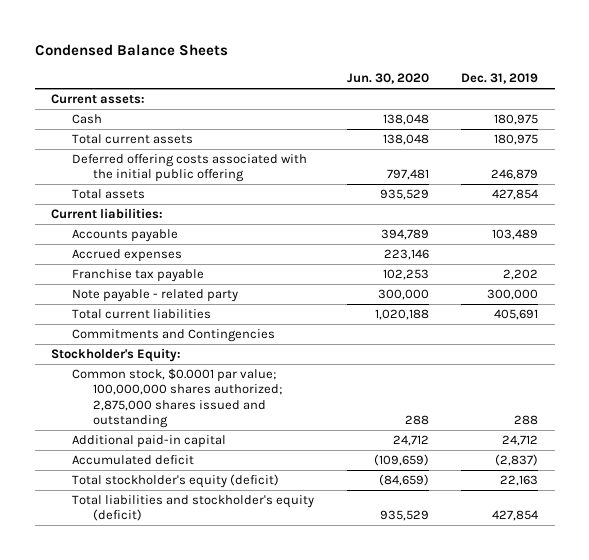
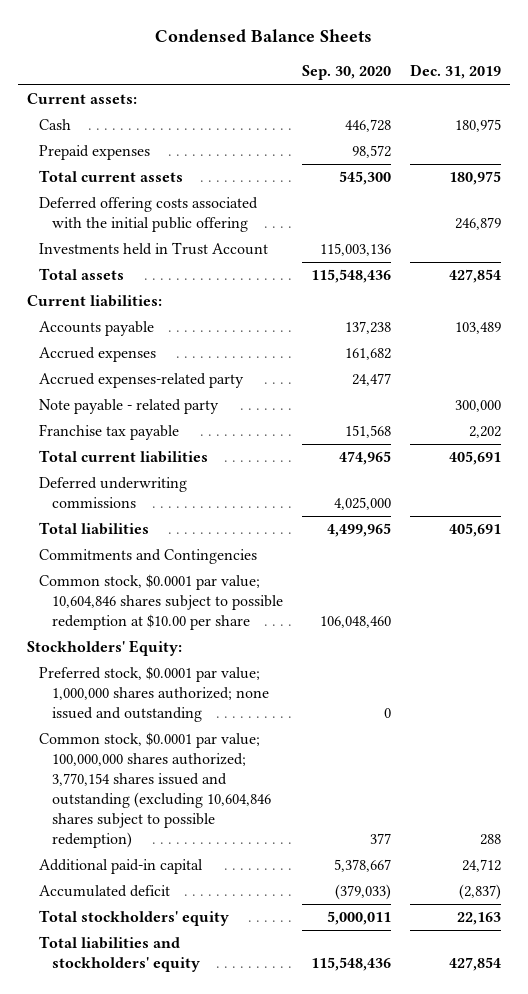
[346,73,429,85] Jun. 30, 2020 -> none
none -> [301,65,391,81] Sep. 30, 2020
none -> [39,145,151,161] Prepaid expenses
none -> [39,242,269,256] Investments held in Trust Account
none -> [39,373,245,389] Accrued expenses-related party
[71,269,204,283] Franchise tax payable -> [39,424,180,441] Franchise tax payable
none -> [39,477,188,509] Deferred underwriting commissions
none -> [39,522,150,536] Total liabilities
none -> [39,574,283,631] Common stock, $0.0001 par value; 10,604,846 shares subject to possible redemption at $10.00 per share
[51,348,182,363] Stockholder's Equity: -> [27,640,183,657] Stockholders' Equity:
none -> [39,666,269,723] Preferred stock, $0.0001 par value; 1,000,000 shares authorized; none issued and outstanding
[71,368,282,429] Common stock, $0.0001 par value; 100,000,000 shares authorized; 2,875,000 shares issued and outstanding -> [39,732,271,849] Common stock, $0.0001 par value; 100,000,000 shares authorized; 3,770,154 shares issued and outstanding (excluding 10,604,846 shares subject to possible redemption)
[71,474,279,489] Total stockholder's equity (deficit) -> [39,910,230,927] Total stockholders' equity
[71,495,314,522] Total liabilities and stockholder's equity (deficit) -> [39,936,200,973] Total liabilities and stockholders' equity

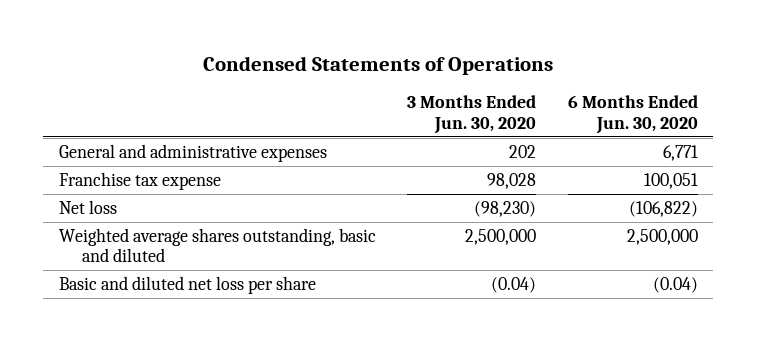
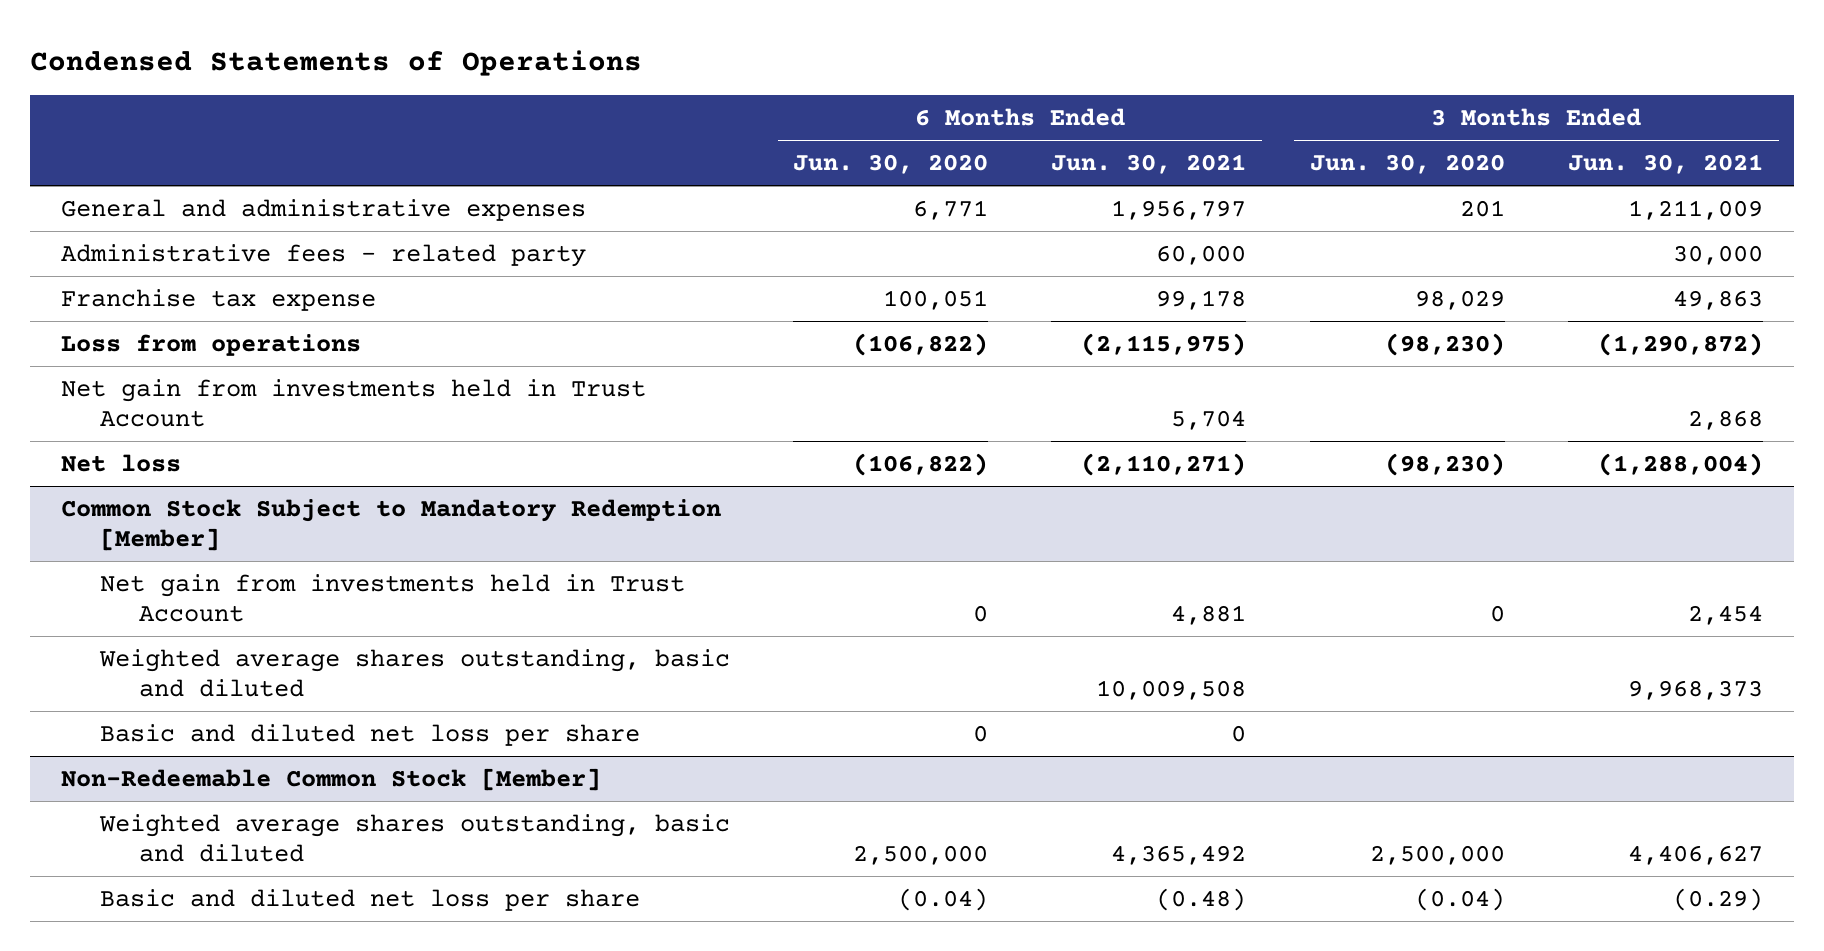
none -> [1051,154,1247,175] Jun. 30, 2021
none -> [1567,154,1763,175] Jun. 30, 2021
[509,144,537,158] 202 -> [1459,199,1505,217] 201
none -> [61,243,587,267] Administrative fees - related party
[487,172,537,189] 98,028 -> [1414,289,1505,310] 98,029
none -> [61,333,362,356] Loss from operations
none -> [61,378,647,427] Net gain from investments held in Trust Account
none -> [61,498,722,551] Common Stock Subject to Mandatory Redemption [Member]
none -> [100,573,686,622] Net gain from investments held in Trust Account
none -> [99,648,731,697] Weighted average shares outstanding, basic and diluted
none -> [100,723,641,746] Basic and diluted net loss per share
none -> [61,767,602,791] Non-Redeemable Common Stock [Member]

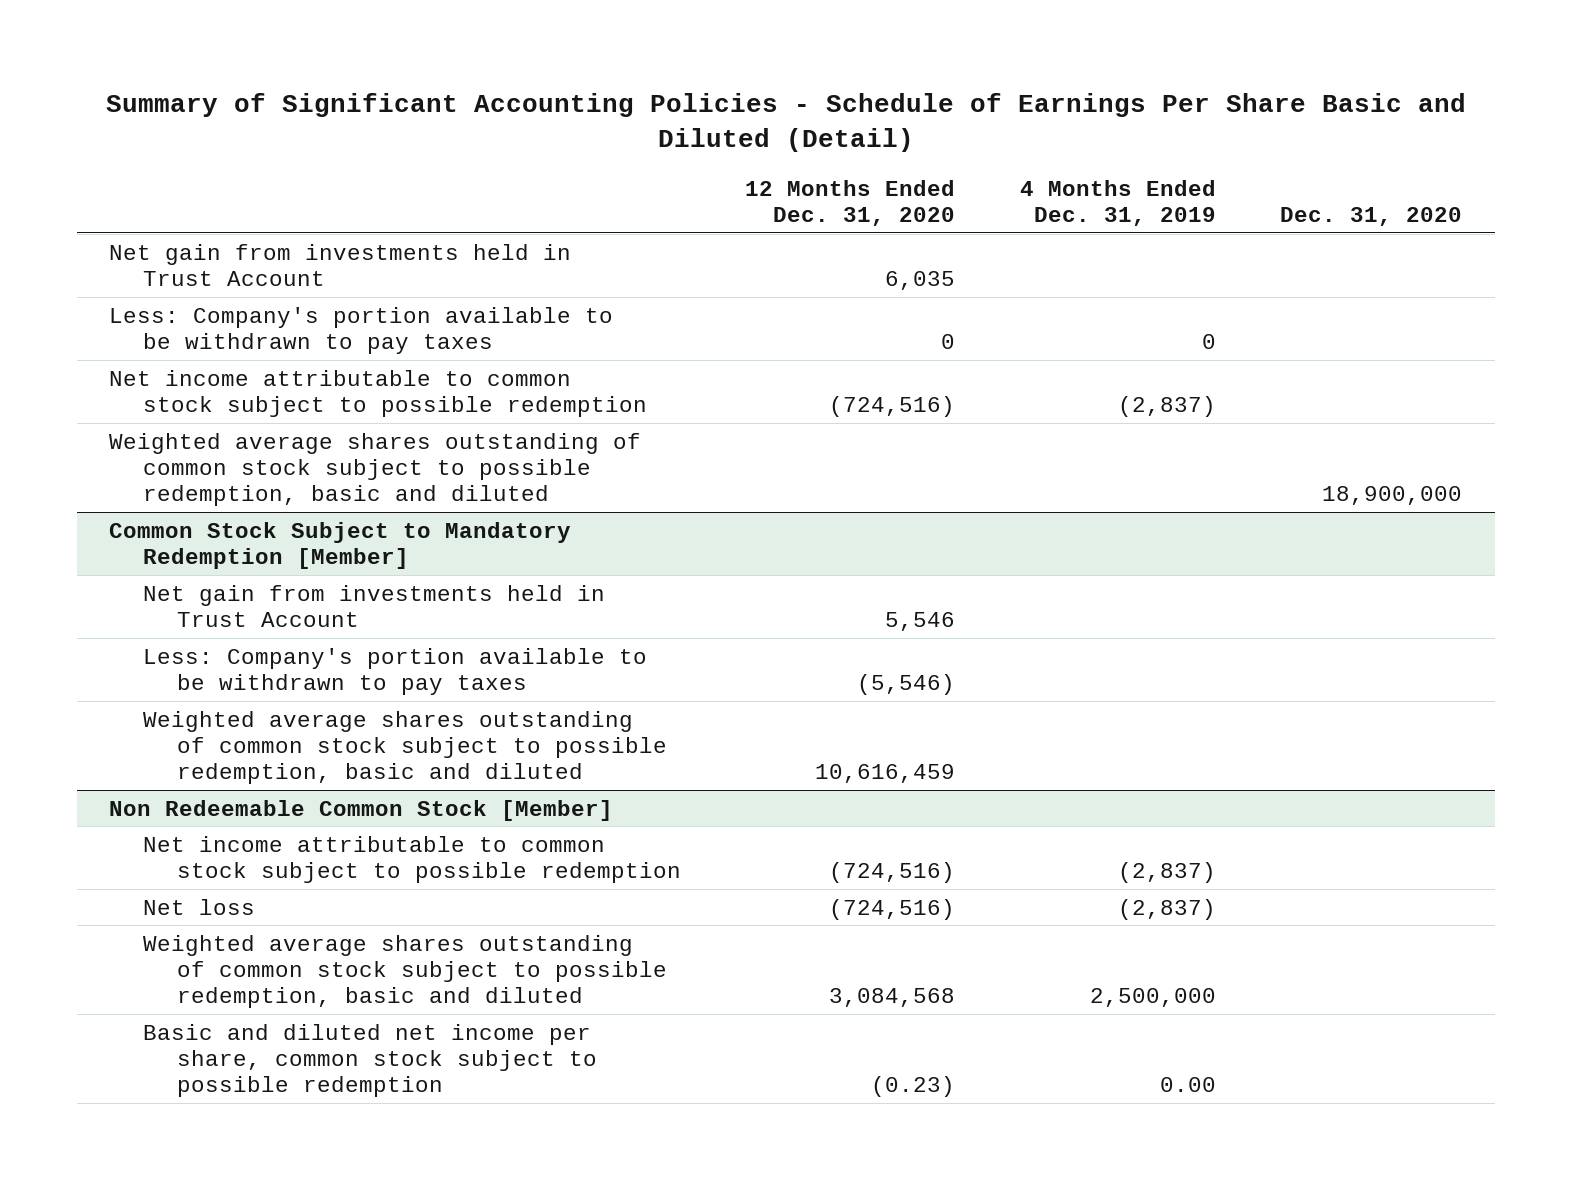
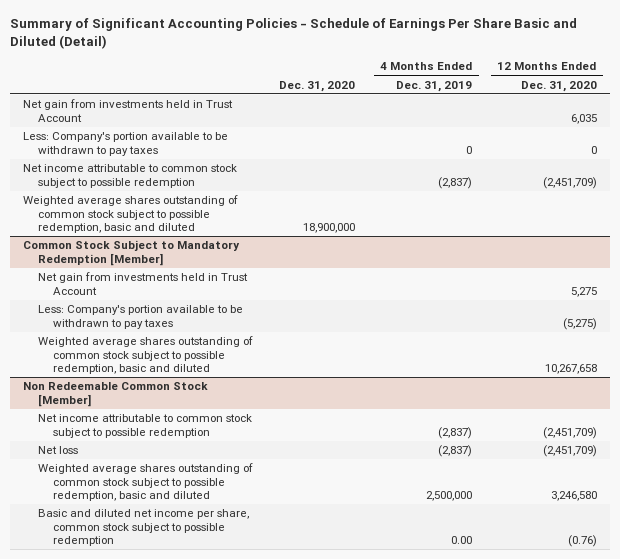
[829,395,956,417] (724,516) -> [542,176,597,189] (2,451,709)
[885,611,956,631] 5,546 -> [570,286,597,297] 5,275
[857,673,956,695] (5,546) -> [562,317,597,330] (5,275)
[815,764,956,784] 10,616,459 -> [544,363,597,374] 10,267,658
[829,861,956,883] (724,516) -> [542,426,597,439] (2,451,709)
[829,898,956,920] (724,516) -> [542,445,597,458] (2,451,709)
[829,988,956,1008] 3,084,568 -> [550,490,597,501] 3,246,580
[871,1076,956,1098] (0.23) -> [567,534,597,547] (0.76)

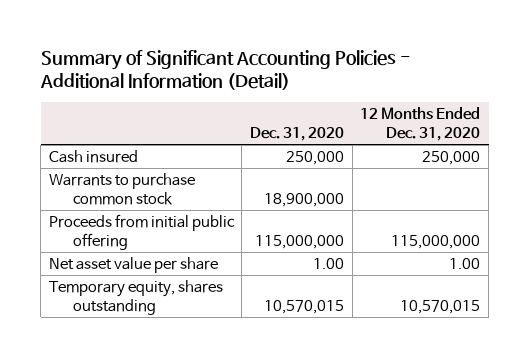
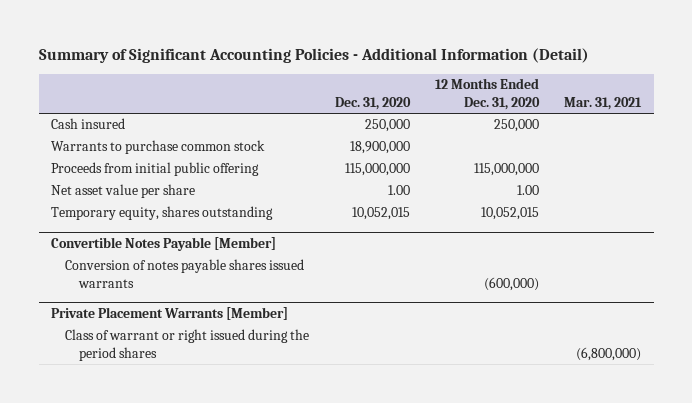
none -> [563,96,642,110] Mar. 31, 2021
[264,299,345,314] 10,570,015 -> [351,207,410,221] 10,052,015
[400,299,481,314] 10,570,015 -> [480,207,539,221] 10,052,015
none -> [51,237,277,252] Convertible Notes Payable [Member]
none -> [65,259,305,289] Conversion of notes payable shares issued warrants
none -> [51,307,289,321] Private Placement Warrants [Member]
none -> [65,329,310,362] Class of warrant or right issued during the period shares

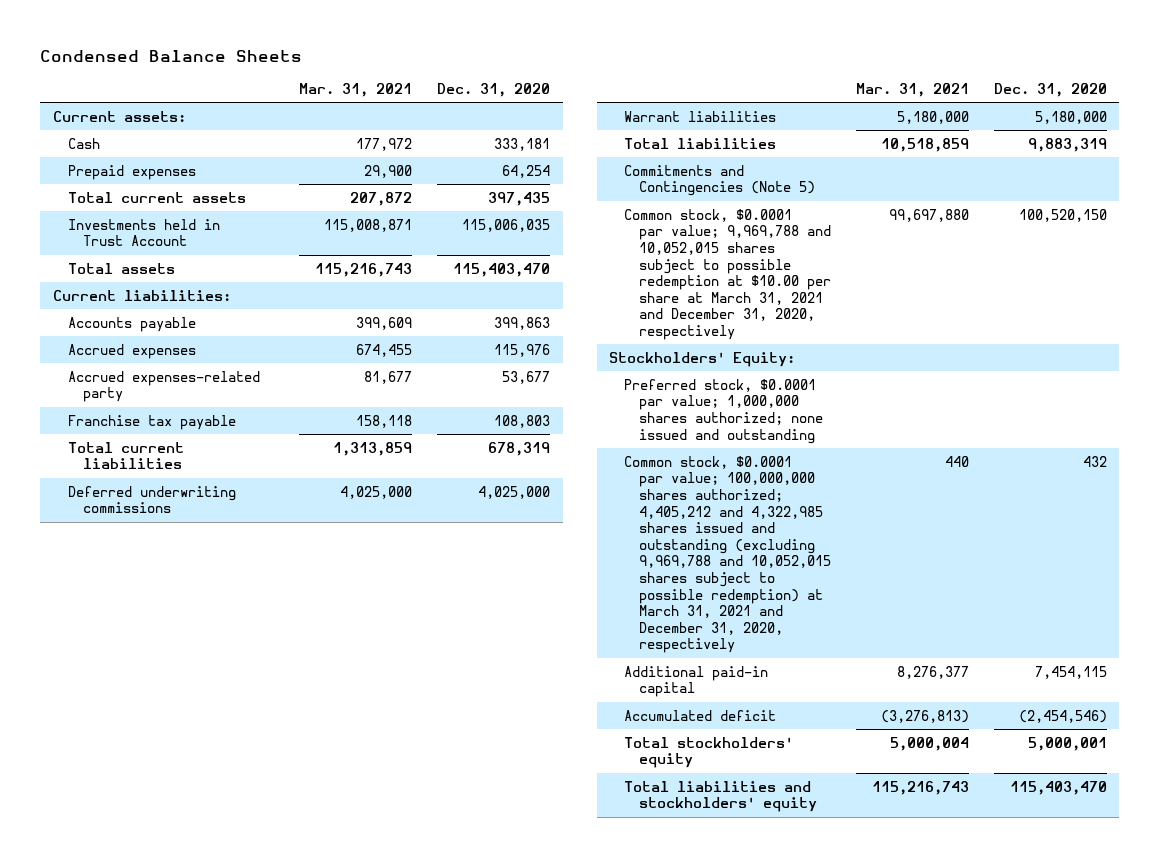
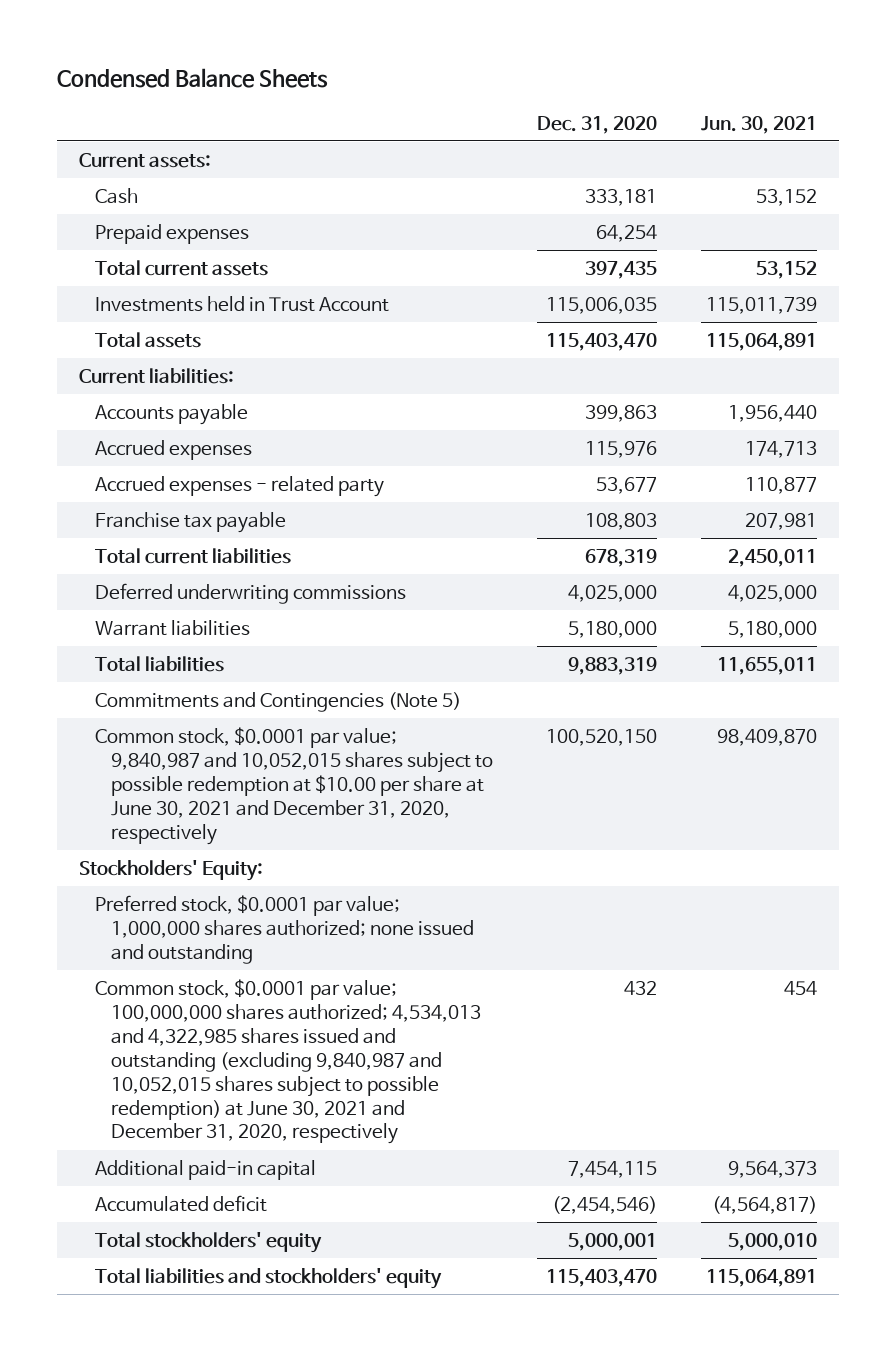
[299,83,413,98] Mar. 31, 2021 -> none
none -> [701,115,818,134] Jun. 30, 2021
[67,370,260,403] Accrued expenses-related party -> [95,475,385,497] Accrued expenses - related party
[624,208,831,340] Common stock, $0.0001 par value; 9,969,788 and 10,052,015 shares subject to possible redemption at $10.00 per share at March 31, 2021 and December 31, 2020, respectively -> [95,726,494,845] Common stock, $0.0001 par value; 9,840,987 and 10,052,015 shares subject to possible redemption at $10.00 per share at June 30, 2021 and December 31, 2020, respectively
[624,455,831,654] Common stock, $0.0001 par value; 100,000,000 shares authorized; 4,405,212 and 4,322,985 shares issued and outstanding (excluding 9,969,788 and 10,052,015 shares subject to possible redemption) at March 31, 2021 and December 31, 2020, respectively -> [95,978,482,1145] Common stock, $0.0001 par value; 100,000,000 shares authorized; 4,534,013 and 4,322,985 shares issued and outstanding (excluding 9,840,987 and 10,052,015 shares subject to possible redemption) at June 30, 2021 and December 31, 2020, respectively

